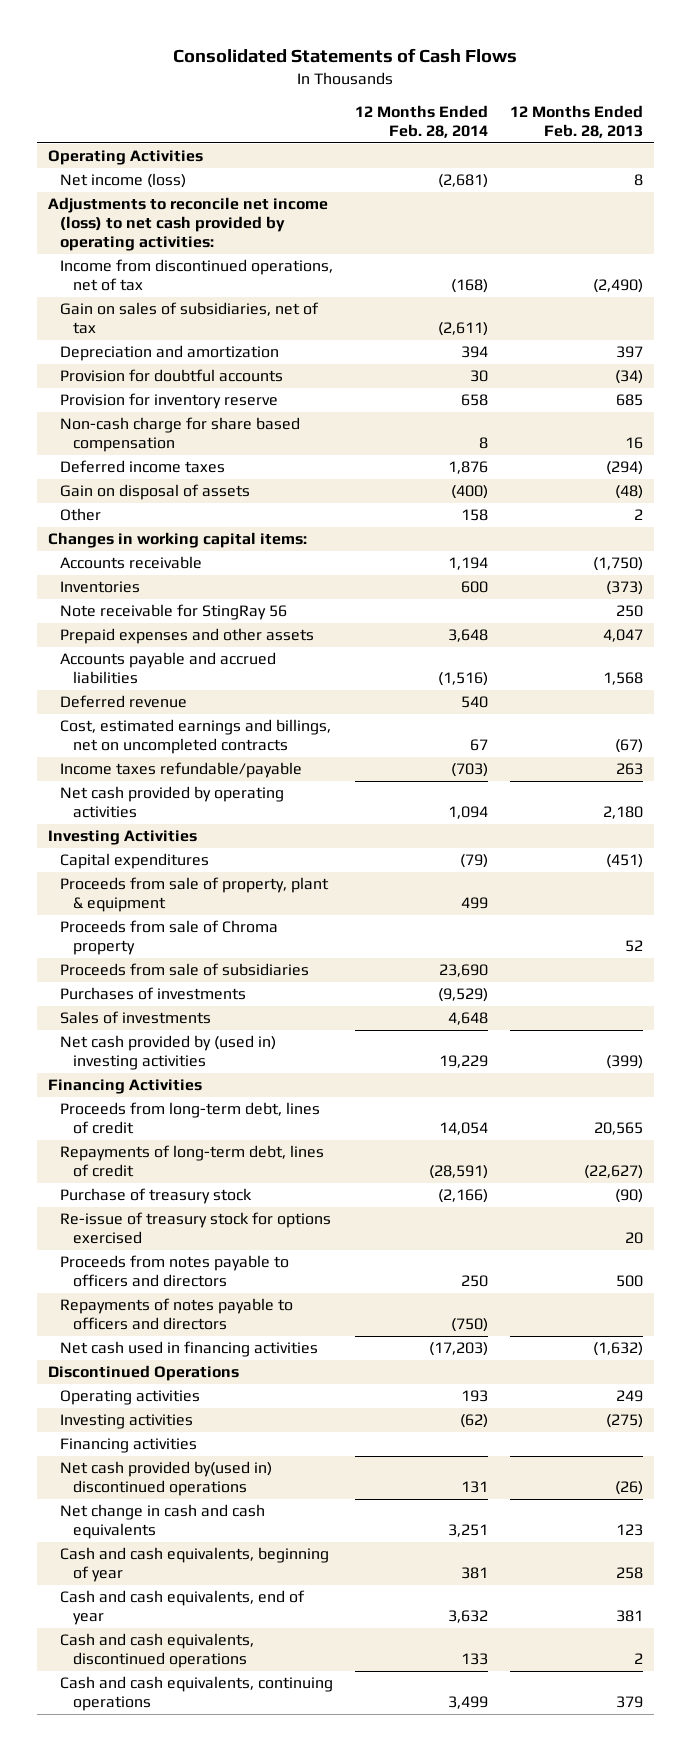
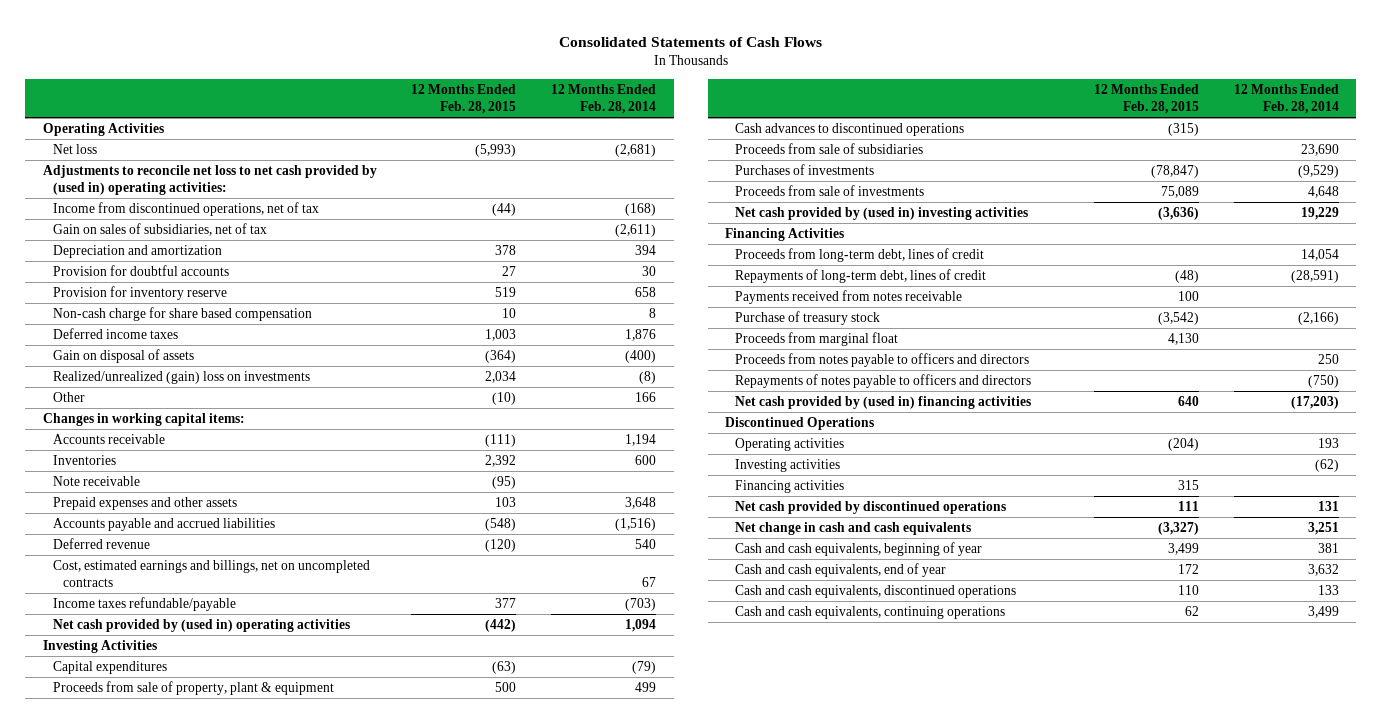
[510,105,644,139] 12 Months Ended Feb. 28, 2013 -> none
none -> [411,83,517,114] 12 Months Ended Feb. 28, 2015
[60,173,187,189] Net income (loss) -> [52,144,97,155] Net loss
[47,197,328,252] Adjustments to reconcile net income (loss) to net cash provided by operating activities: -> [42,165,377,196] Adjustments to reconcile net loss to net cash provided by (used in) operating activities:
none -> [52,371,310,385] Realized/unrealized (gain) loss on investments
[461,509,489,522] 158 -> [635,392,657,403] 166
[60,604,288,621] Note receivable for StingRay 56 -> none
none -> [52,476,140,487] Note receivable
[60,786,285,819] Net cash provided by operating activities -> [52,619,350,633] Net cash provided by (used in) operating activities
[60,920,279,956] Proceeds from sale of Chroma property -> none
none -> [735,123,965,137] Cash advances to discontinued operations
[60,1011,212,1025] Sales of investments -> [735,185,925,197] Proceeds from sale of investments
none -> [735,290,963,305] Payments received from notes receivable
[60,1212,332,1245] Re-issue of treasury stock for options exercised -> none
none -> [735,332,899,347] Proceeds from marginal float
[60,1341,319,1358] Net cash used in financing activities -> [735,396,1032,410] Net cash provided by (used in) financing activities
[60,1461,273,1497] Net cash provided by(used in) discontinued operations -> [735,501,1007,515] Net cash provided by discontinued operations

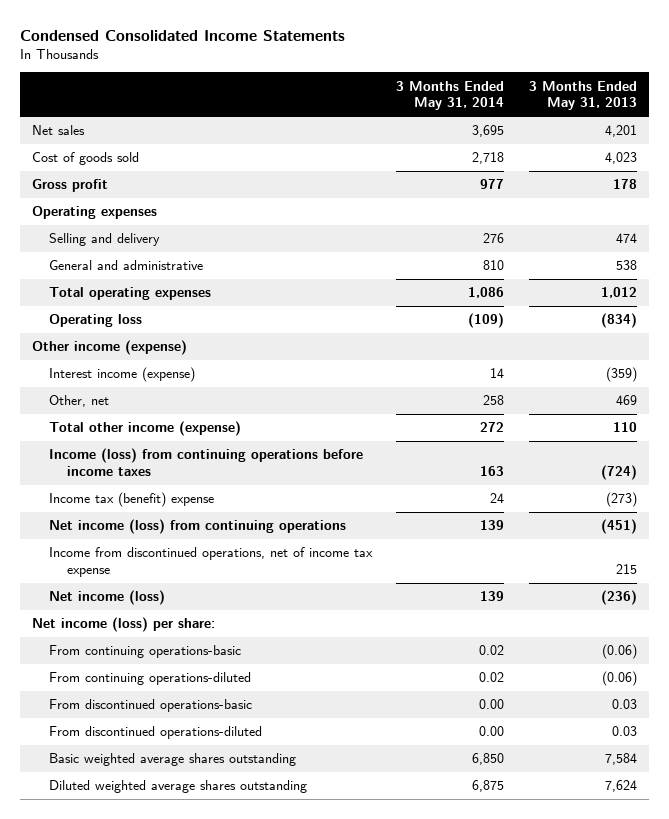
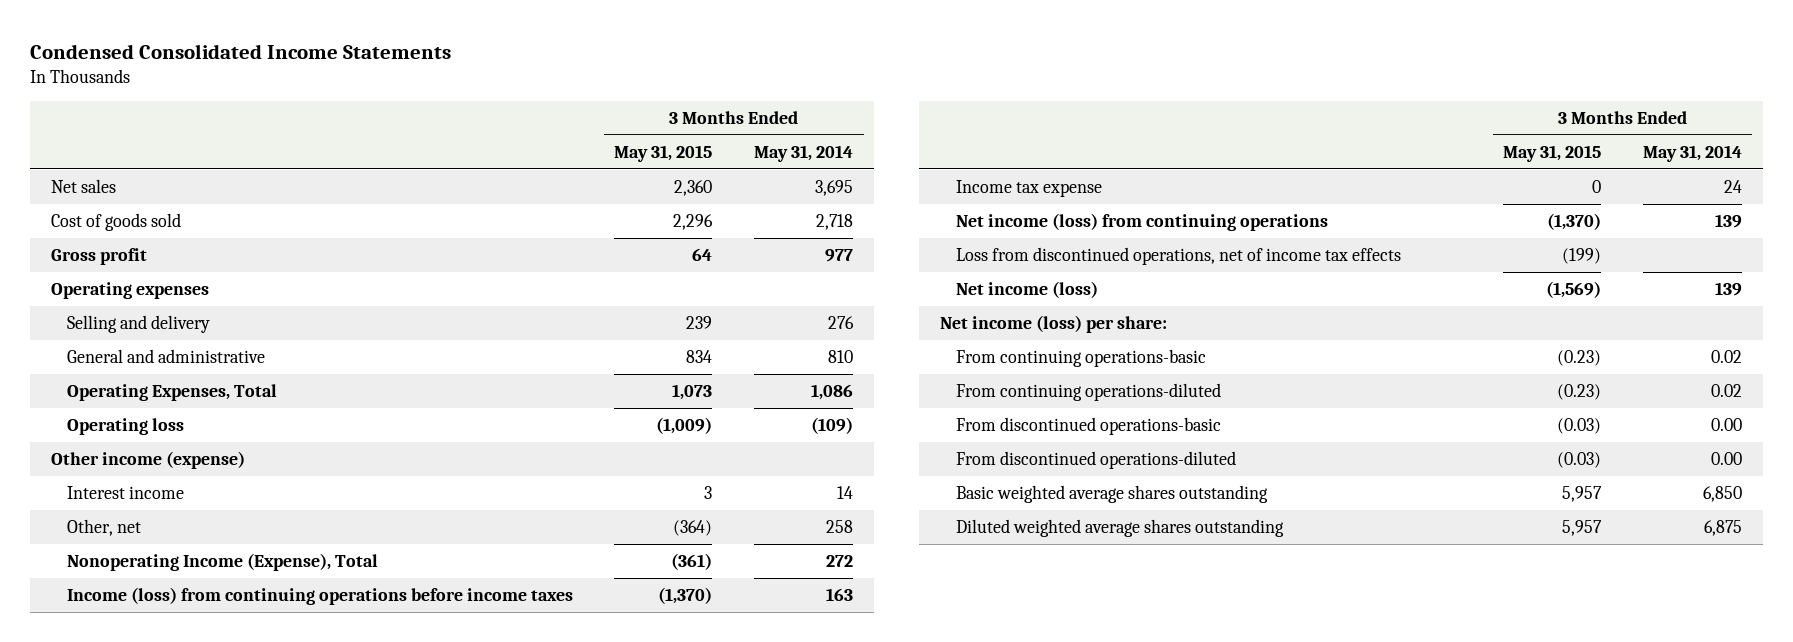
[528,80,637,111] 3 Months Ended May 31, 2013 -> none
none -> [614,144,713,162] May 31, 2015
[49,287,212,301] Total operating expenses -> [66,384,277,402] Operating Expenses, Total
[49,367,196,383] Interest income (expense) -> [66,486,184,500] Interest income
[49,421,242,437] Total other income (expense) -> [66,553,378,572] Nonoperating Income (Expense), Total
[49,492,215,508] Income tax (benefit) expense -> [955,180,1102,198] Income tax expense
[49,547,374,577] Income from discontinued operations, net of income tax expense -> [955,247,1401,266] Loss from discontinued operations, net of income tax effects

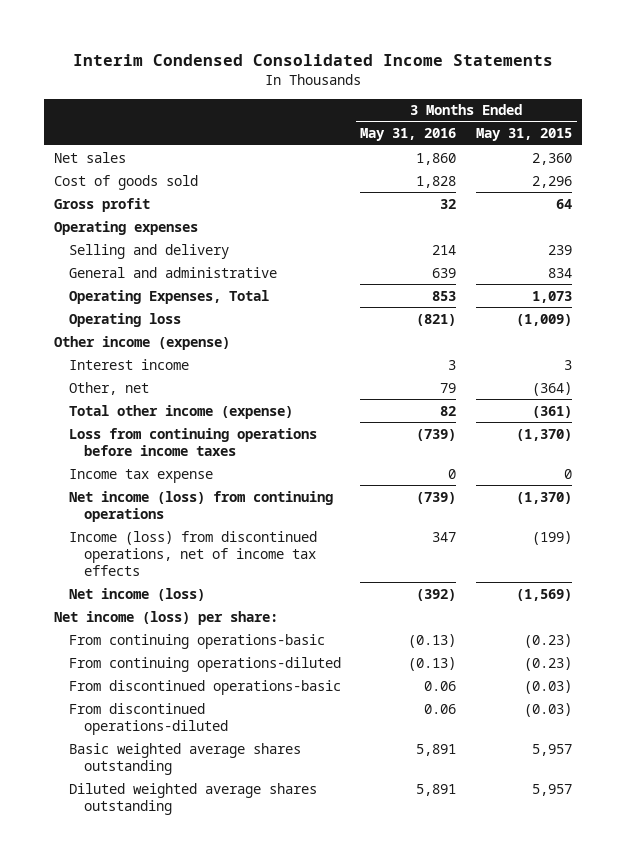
[30,43,452,59] Condensed Consolidated Income Statements -> [72,53,553,66] Interim Condensed Consolidated Income Statements
[754,144,854,162] May 31, 2014 -> none
none -> [360,128,457,142] May 31, 2016
[66,553,378,572] Nonoperating Income (Expense), Total -> [69,404,294,419] Total other income (expense)
[66,587,573,606] Income (loss) from continuing operations before income taxes -> [69,427,318,456] Loss from continuing operations before income taxes
[955,247,1401,266] Loss from discontinued operations, net of income tax effects -> [69,530,318,576] Income (loss) from discontinued operations, net of income tax effects

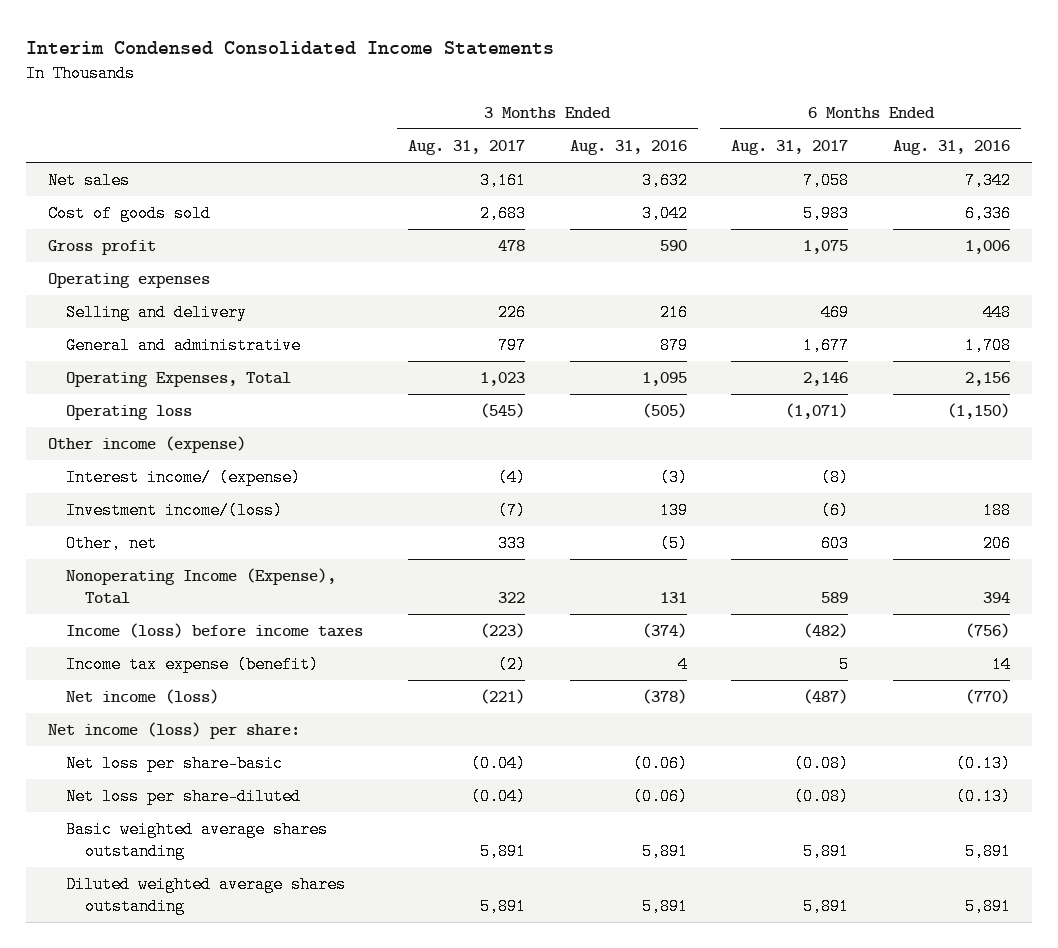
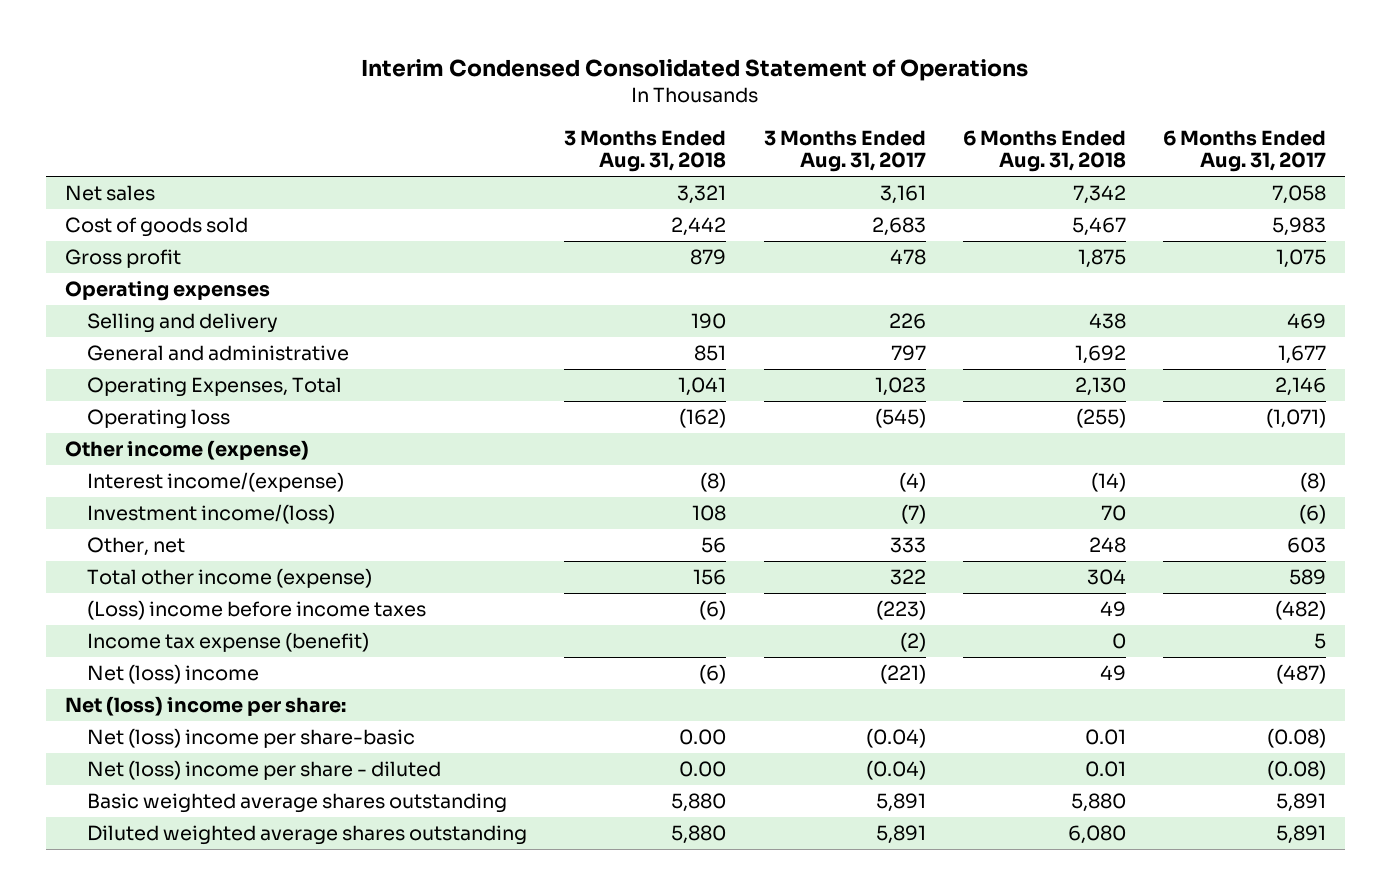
[25,40,554,55] Interim Condensed Consolidated Income Statements -> [361,59,1029,82] Interim Condensed Consolidated Statement of Operations
[569,140,687,156] Aug. 31, 2016 -> none
[893,140,1011,156] Aug. 31, 2016 -> none
none -> [564,129,727,173] 3 Months Ended Aug. 31, 2018
none -> [962,129,1126,173] 6 Months Ended Aug. 31, 2018
[66,469,302,487] Interest income/ (expense) -> [86,472,344,493] Interest income/(expense)
[66,568,337,604] Nonoperating Income (Expense), Total -> [86,568,372,589] Total other income (expense)
[66,623,364,639] Income (loss) before income taxes -> [86,600,426,621] (Loss) income before income taxes
[66,689,220,705] Net income (loss) -> [86,664,259,685] Net (loss) income
[48,722,301,740] Net income (loss) per share: -> [64,696,346,717] Net (loss) income per share:
[66,755,284,773] Net loss per share-basic -> [86,728,415,749] Net (loss) income per share-basic
[66,788,302,806] Net loss per share-diluted -> [86,760,441,781] Net (loss) income per share - diluted

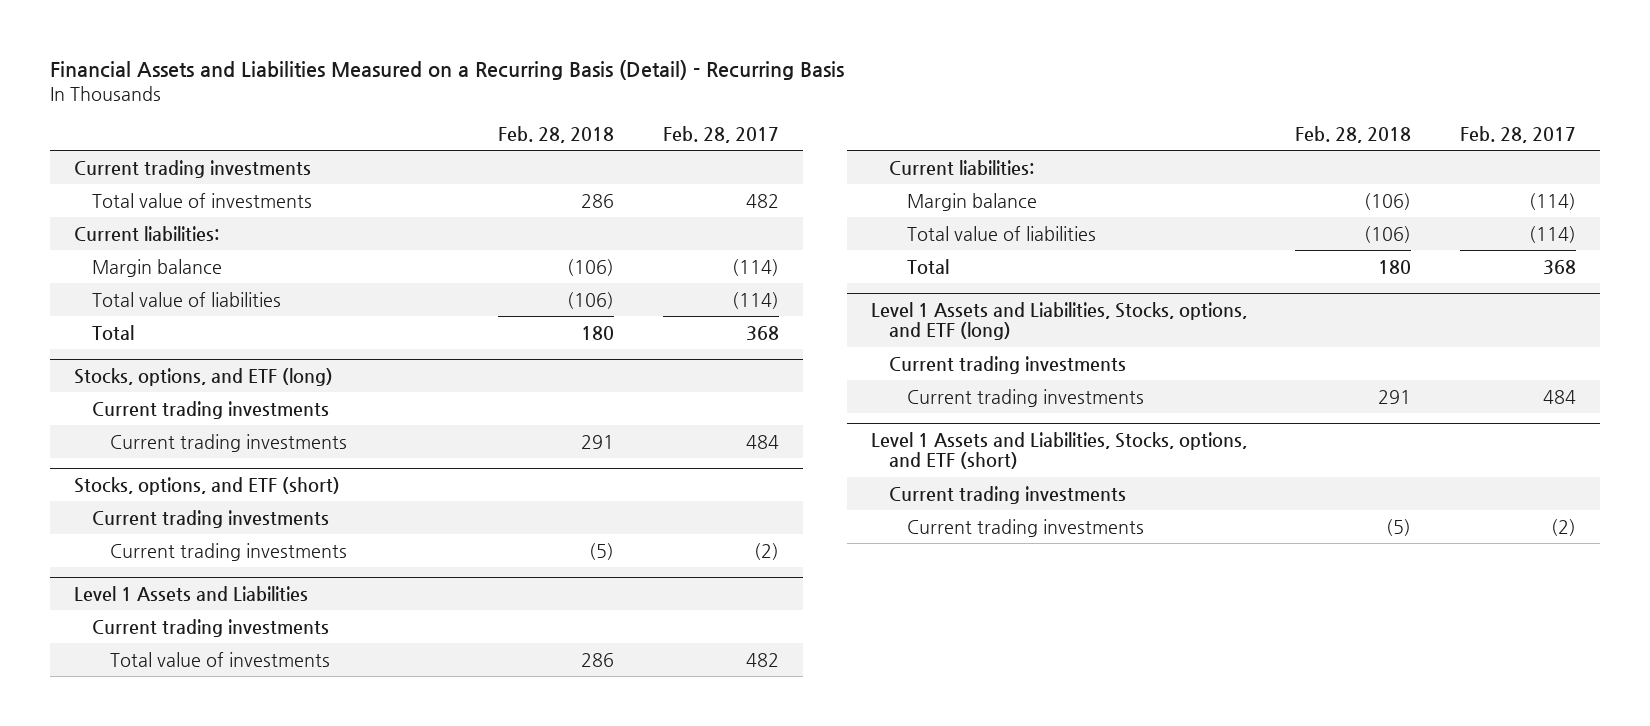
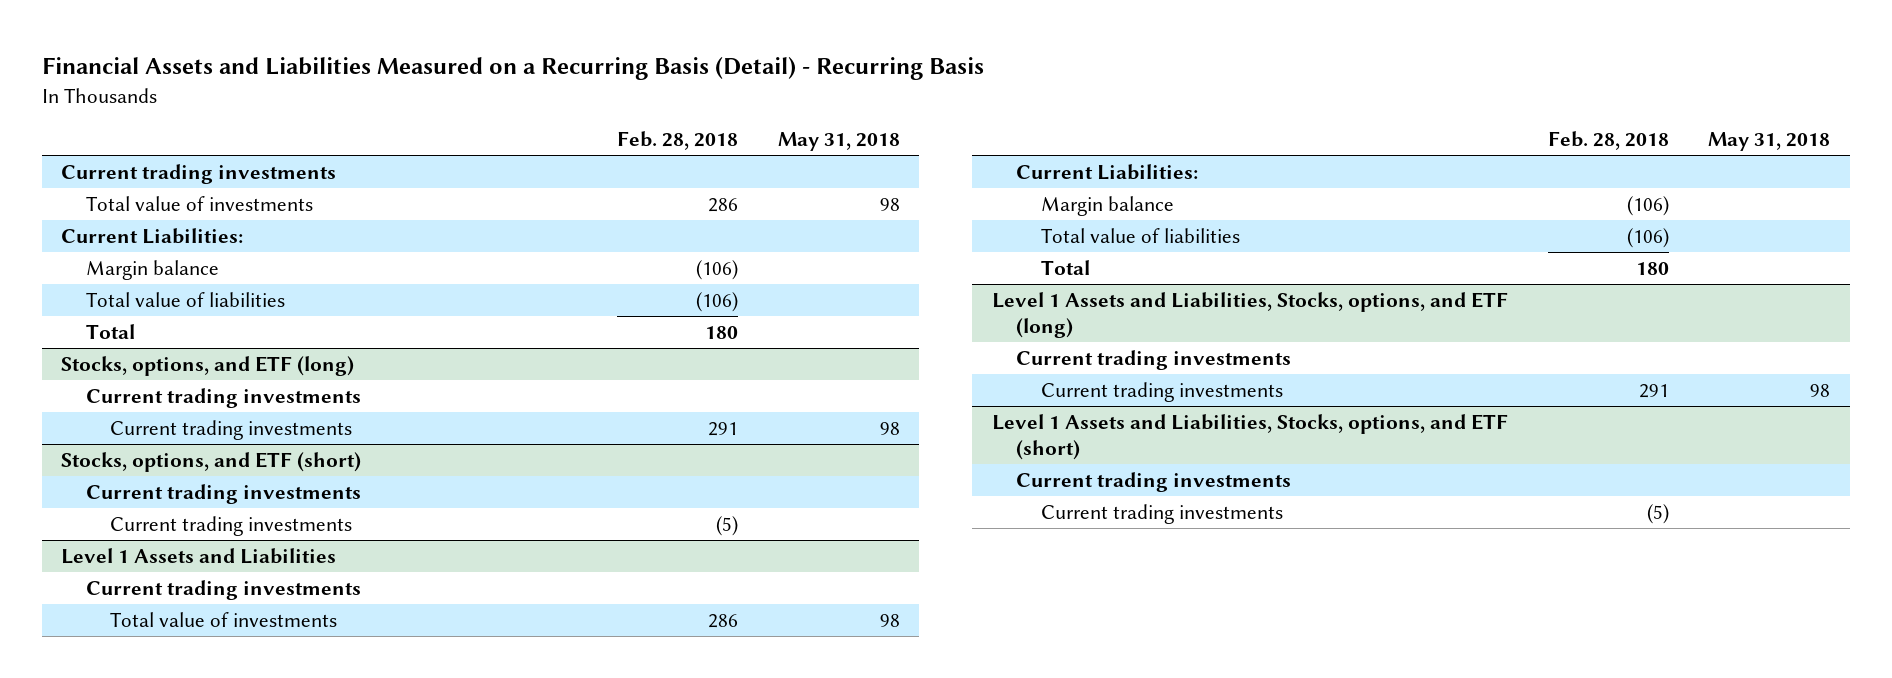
[662,125,779,143] Feb. 28, 2017 -> none
none -> [777,132,900,152] May 31, 2018
[73,225,219,241] Current liabilities: -> [61,227,244,244] Current Liabilities:
[888,159,1034,175] Current liabilities: -> [1016,163,1199,180] Current Liabilities:

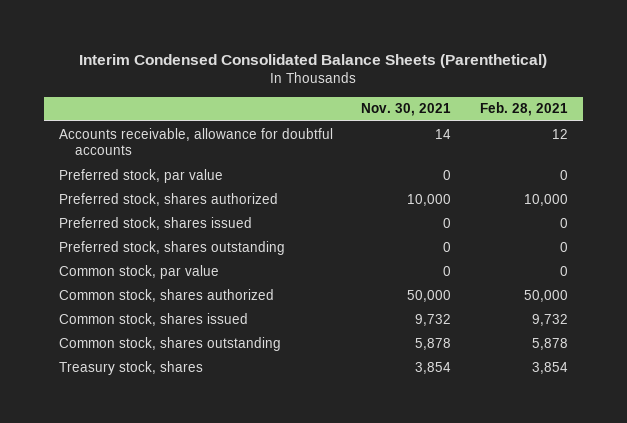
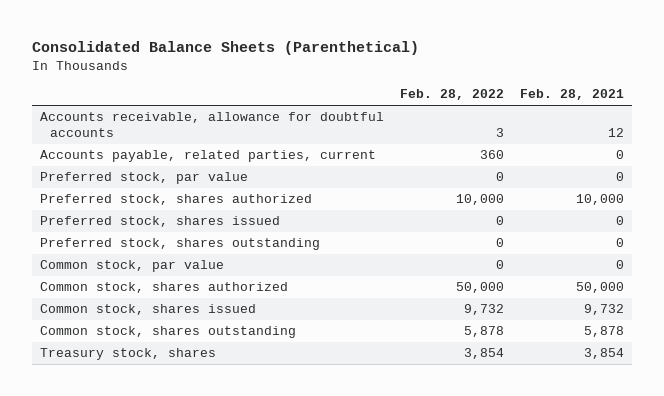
[79,54,548,69] Interim Condensed Consolidated Balance Sheets (Parenthetical) -> [32,41,420,56] Consolidated Balance Sheets (Parenthetical)
[361,103,452,117] Nov. 30, 2021 -> none
none -> [400,89,505,101] Feb. 28, 2022
none -> [40,150,377,163] Accounts payable, related parties, current

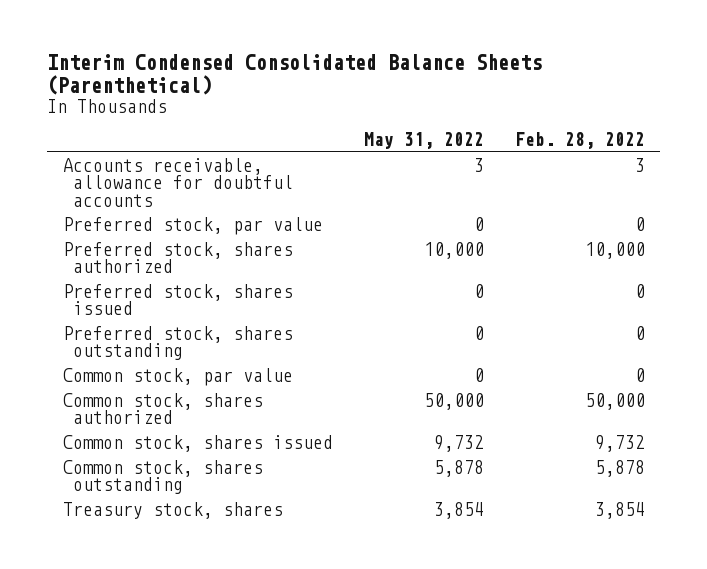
[32,41,420,56] Consolidated Balance Sheets (Parenthetical) -> [47,53,543,95] Interim Condensed Consolidated Balance Sheets (Parenthetical)
[520,89,625,101] Feb. 28, 2021 -> none
none -> [363,132,484,150] May 31, 2022
[40,150,377,163] Accounts payable, related parties, current -> none

